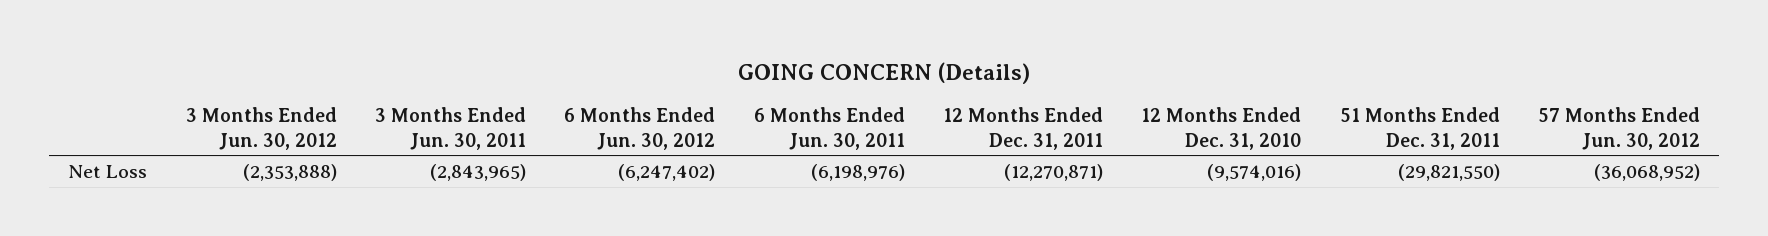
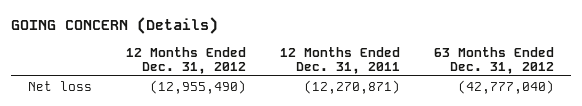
[185,106,337,150] 3 Months Ended Jun. 30, 2012 -> none
[375,106,527,150] 3 Months Ended Jun. 30, 2011 -> none
[564,106,716,150] 6 Months Ended Jun. 30, 2012 -> none
[753,106,905,150] 6 Months Ended Jun. 30, 2011 -> none
[1141,106,1302,150] 12 Months Ended Dec. 31, 2010 -> none
[1339,106,1500,150] 51 Months Ended Dec. 31, 2011 -> none
[1537,106,1700,150] 57 Months Ended Jun. 30, 2012 -> none
none -> [126,46,247,75] 12 Months Ended Dec. 31, 2012
none -> [434,46,555,75] 63 Months Ended Dec. 31, 2012
[68,165,148,179] Net Loss -> [28,80,93,91] Net loss

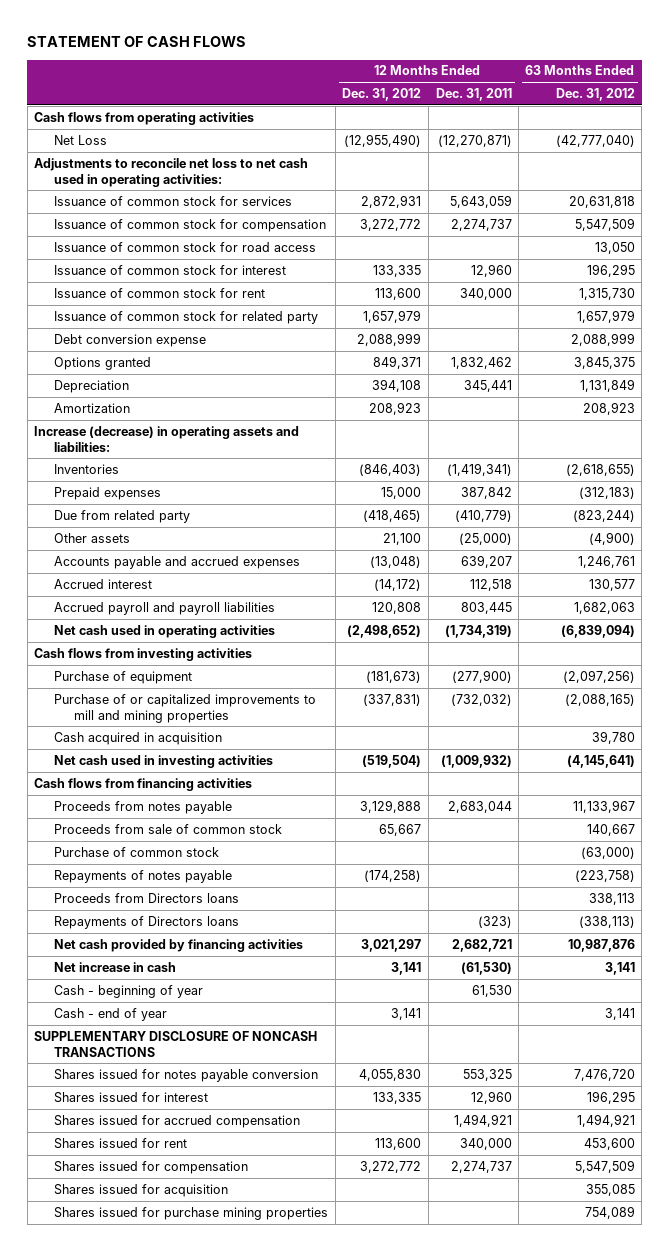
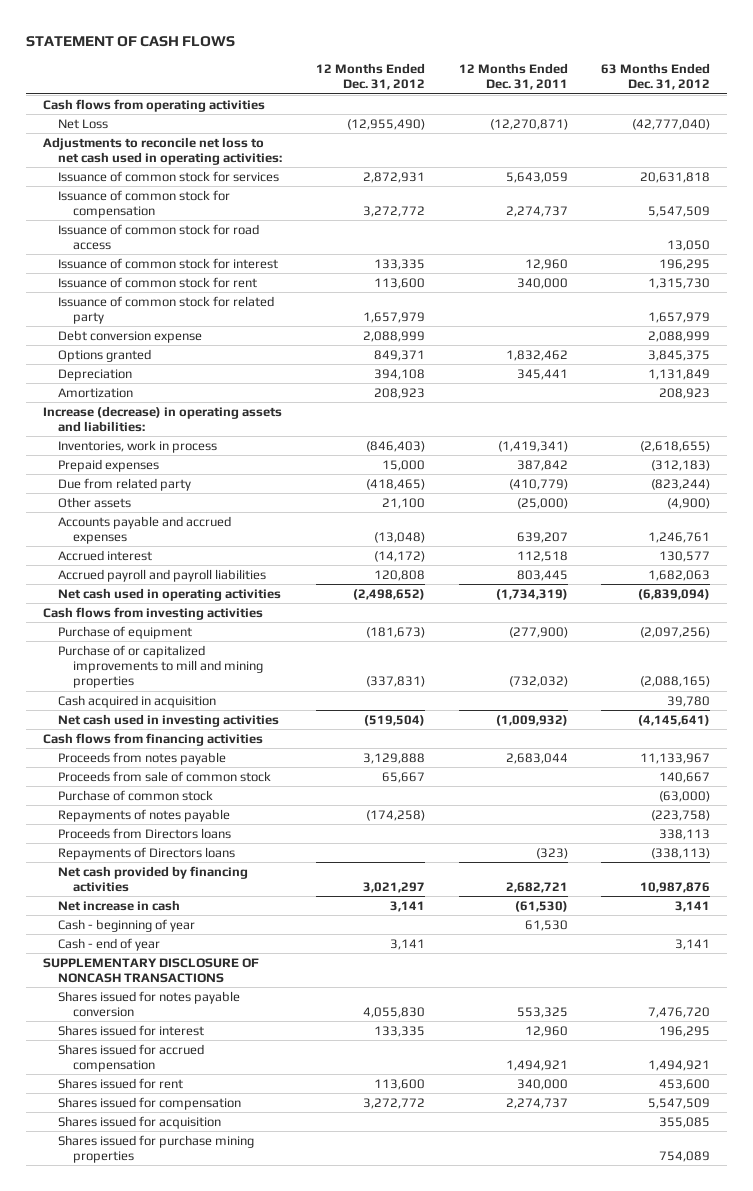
[54,463,120,474] Inventories -> [58,439,218,453] Inventories, work in process

